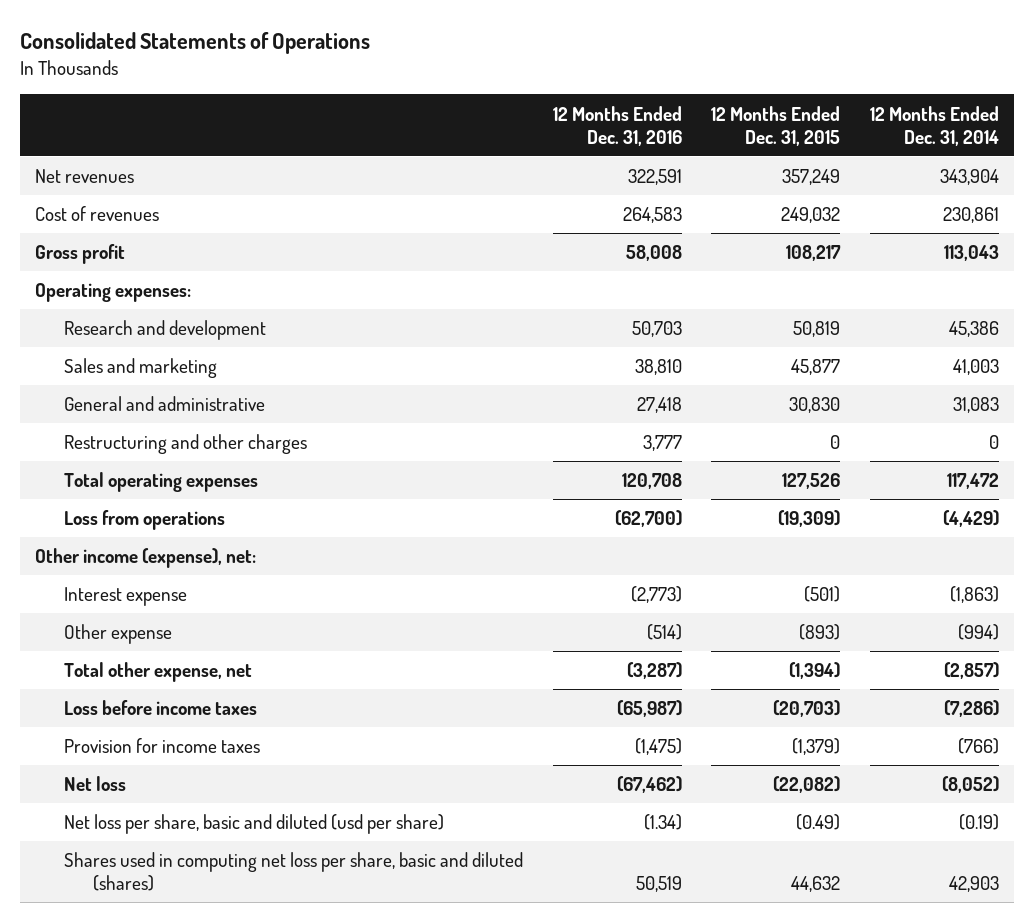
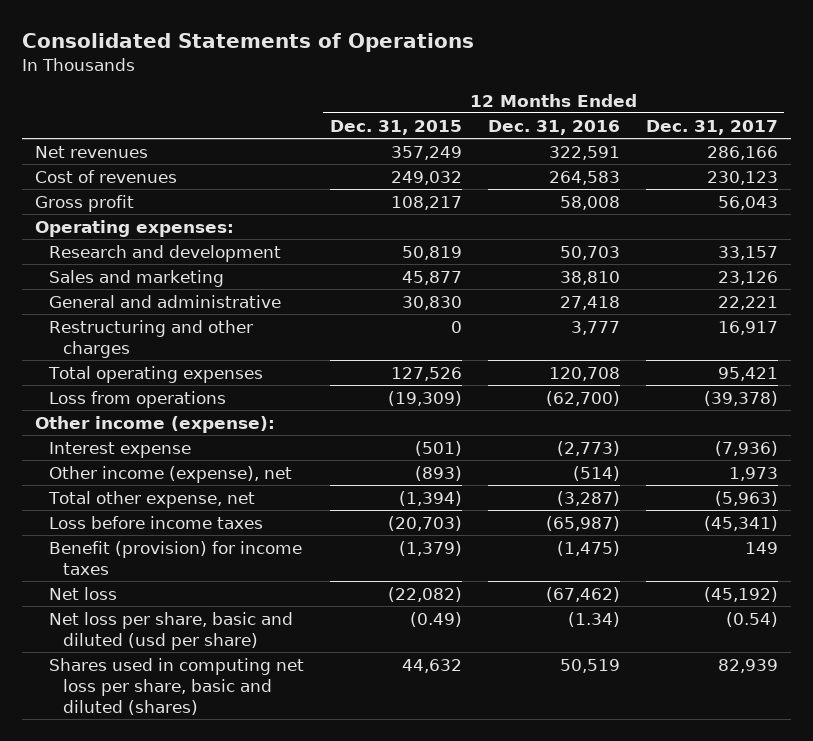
[870,105,1000,146] 12 Months Ended Dec. 31, 2014 -> none
none -> [645,119,778,135] Dec. 31, 2017
[34,548,256,569] Other income (expense), net: -> [34,415,275,433] Other income (expense):
[63,624,172,645] Other expense -> [48,465,292,483] Other income (expense), net
[63,738,260,754] Provision for income taxes -> [48,540,302,575] Benefit (provision) for income taxes

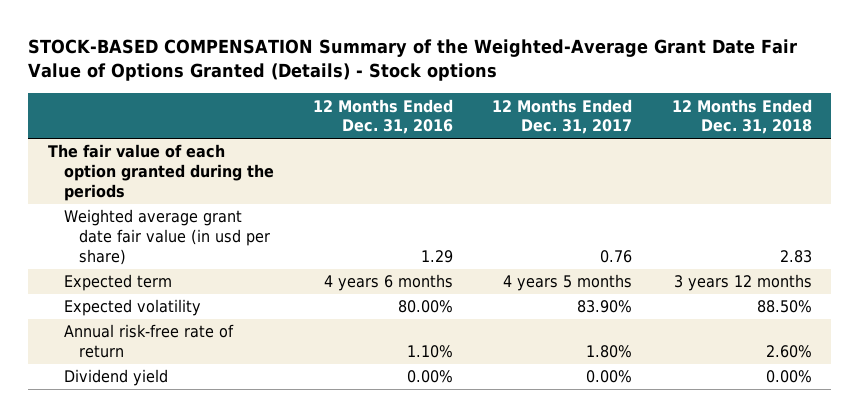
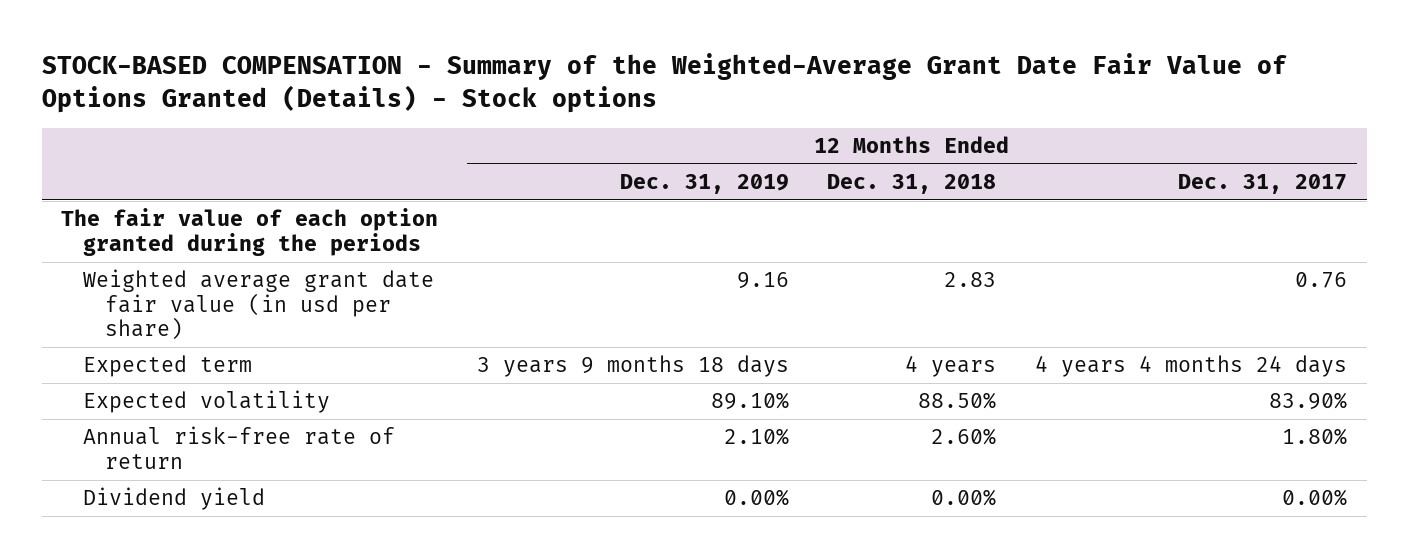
[28,38,798,82] STOCK-BASED COMPENSATION Summary of the Weighted-Average Grant Date Fair Value of Options Granted (Details) - Stock options -> [41,53,1287,113] STOCK-BASED COMPENSATION - Summary of the Weighted-Average Grant Date Fair Value of Options Granted (Details) - Stock options
[312,98,453,135] 12 Months Ended Dec. 31, 2016 -> none
none -> [619,174,789,195] Dec. 31, 2019
[503,274,633,292] 4 years 5 months -> [1035,355,1348,378] 4 years 4 months 24 days
[673,274,812,292] 3 years 12 months -> [905,355,997,378] 4 years

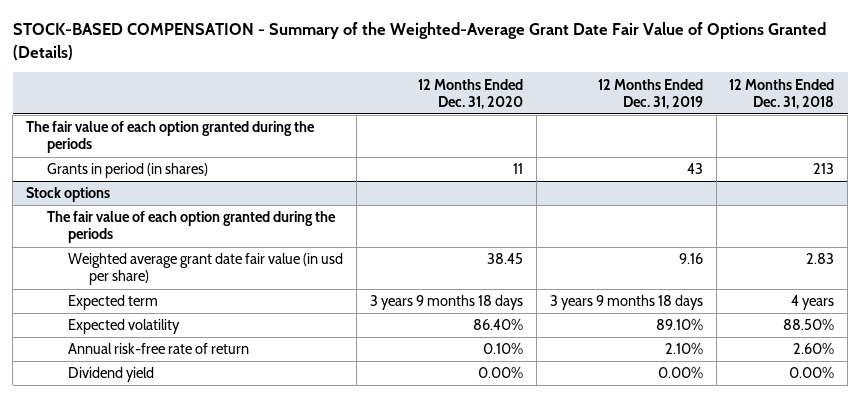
[41,53,1287,113] STOCK-BASED COMPENSATION - Summary of the Weighted-Average Grant Date Fair Value of Options Granted (Details) - Stock options -> [12,22,826,60] STOCK-BASED COMPENSATION - Summary of the Weighted-Average Grant Date Fair Value of Options Granted (Details)
[1178,174,1348,195] Dec. 31, 2017 -> none
none -> [417,78,523,109] 12 Months Ended Dec. 31, 2020
none -> [47,163,209,179] Grants in period (in shares)
none -> [26,187,111,203] Stock options
none -> [47,211,337,244] The fair value of each option granted during the periods

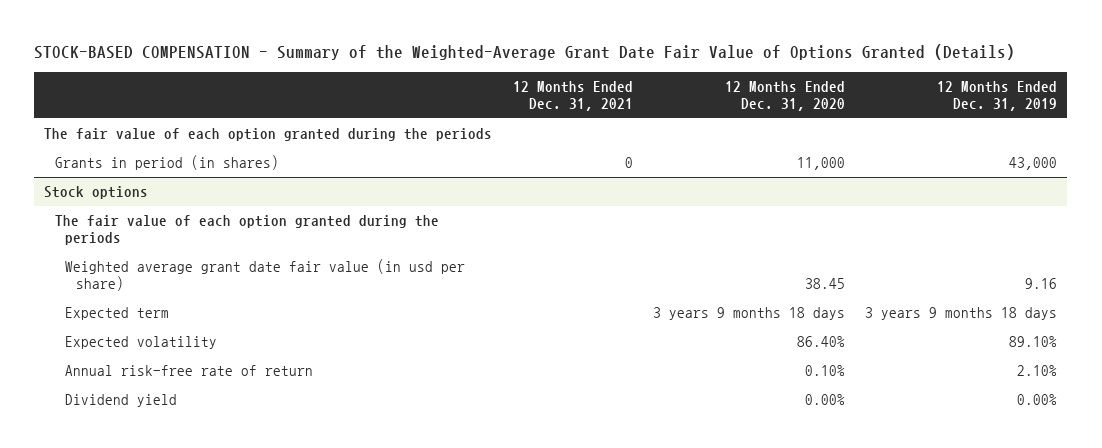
[729,78,835,109] 12 Months Ended Dec. 31, 2018 -> none
none -> [512,80,633,112] 12 Months Ended Dec. 31, 2021
[512,163,523,175] 11 -> [796,157,845,171] 11,000
[686,163,703,175] 43 -> [1009,157,1058,171] 43,000

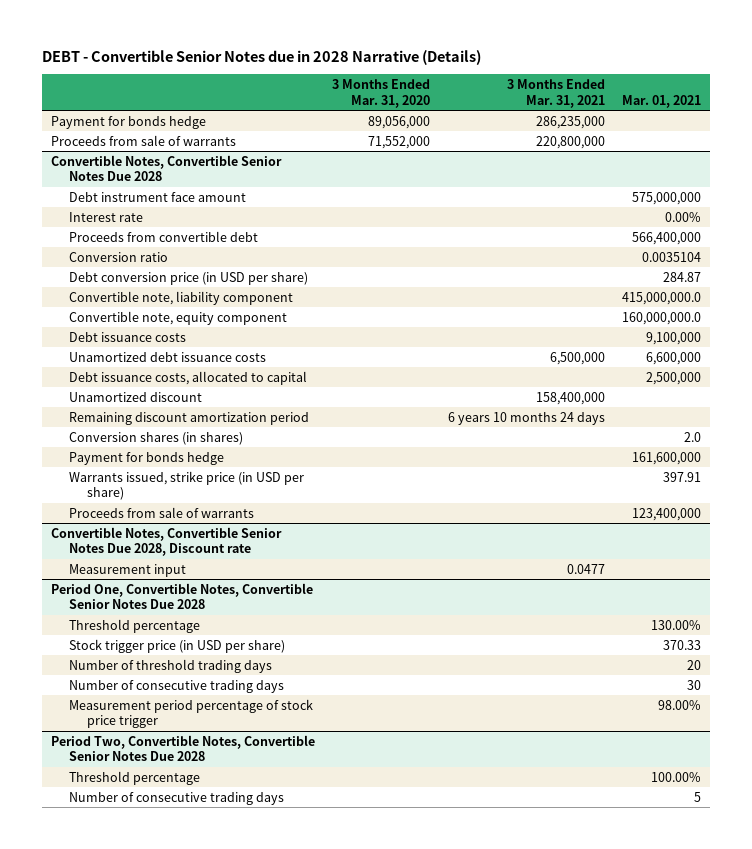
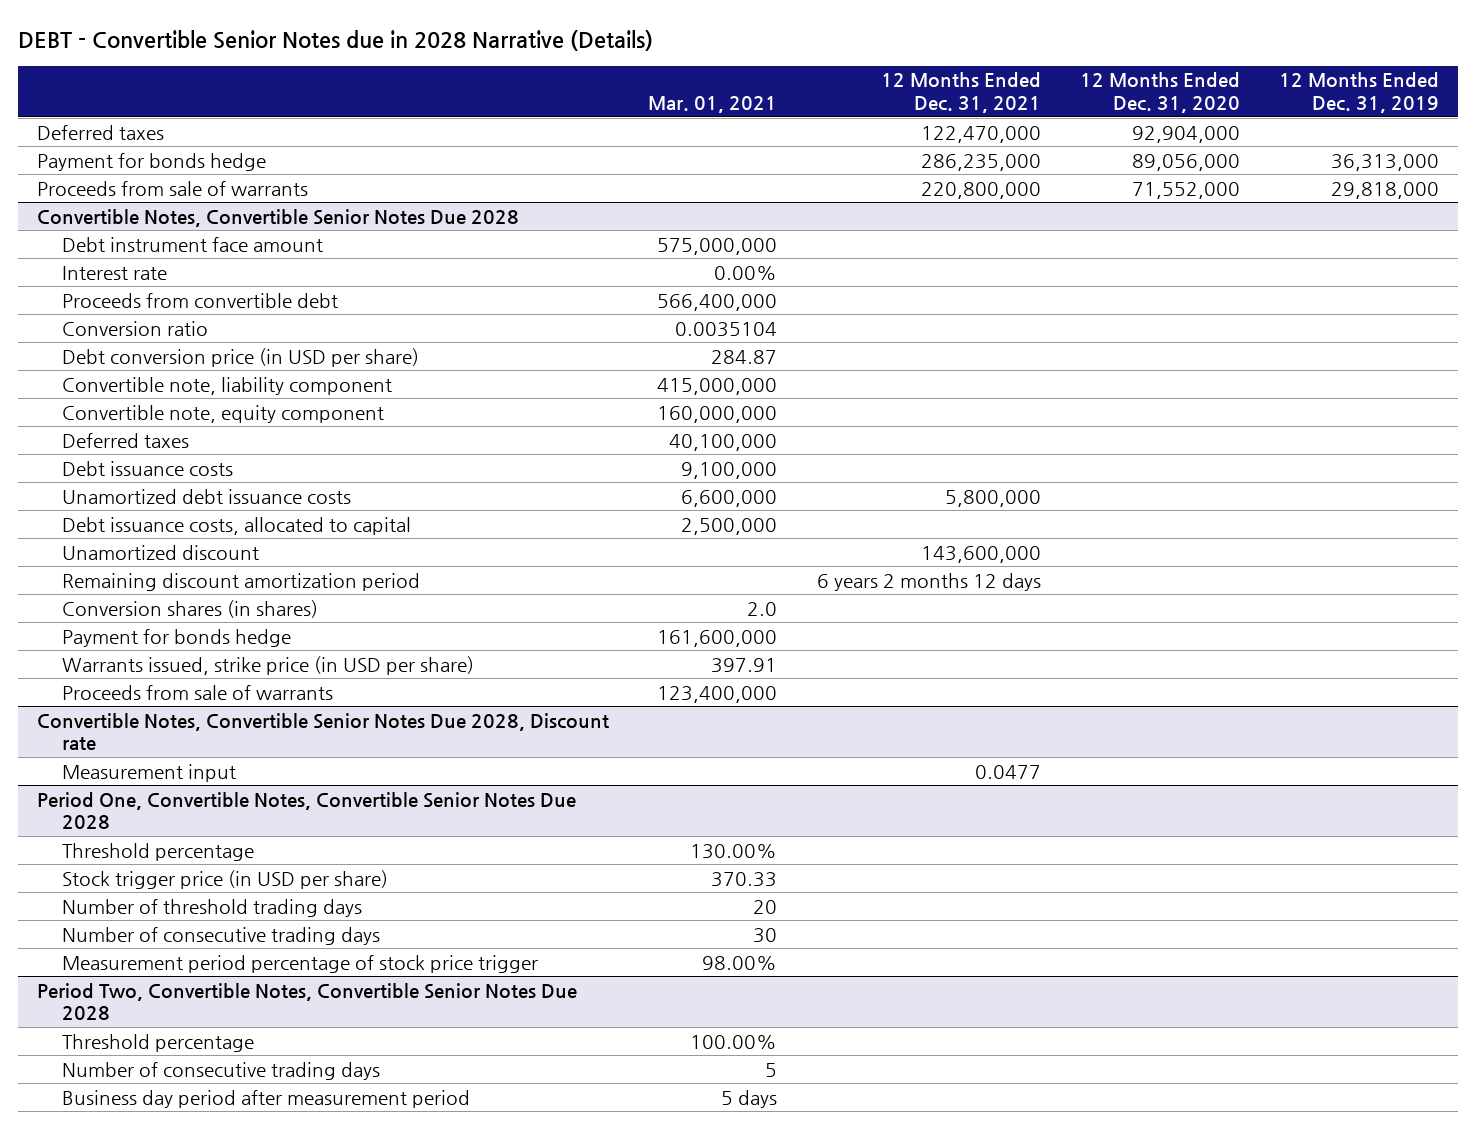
[332,79,431,108] 3 Months Ended Mar. 31, 2020 -> none
[506,79,605,108] 3 Months Ended Mar. 31, 2021 -> none
none -> [880,72,1041,114] 12 Months Ended Dec. 31, 2021
none -> [1079,72,1240,114] 12 Months Ended Dec. 31, 2020
none -> [1278,72,1439,114] 12 Months Ended Dec. 31, 2019
none -> [37,124,165,140] Deferred taxes
[621,291,701,305] 415,000,000.0 -> [657,377,778,395] 415,000,000
[621,311,701,325] 160,000,000.0 -> [657,405,778,423] 160,000,000
none -> [62,432,190,448] Deferred taxes
none -> [62,1089,471,1108] Business day period after measurement period

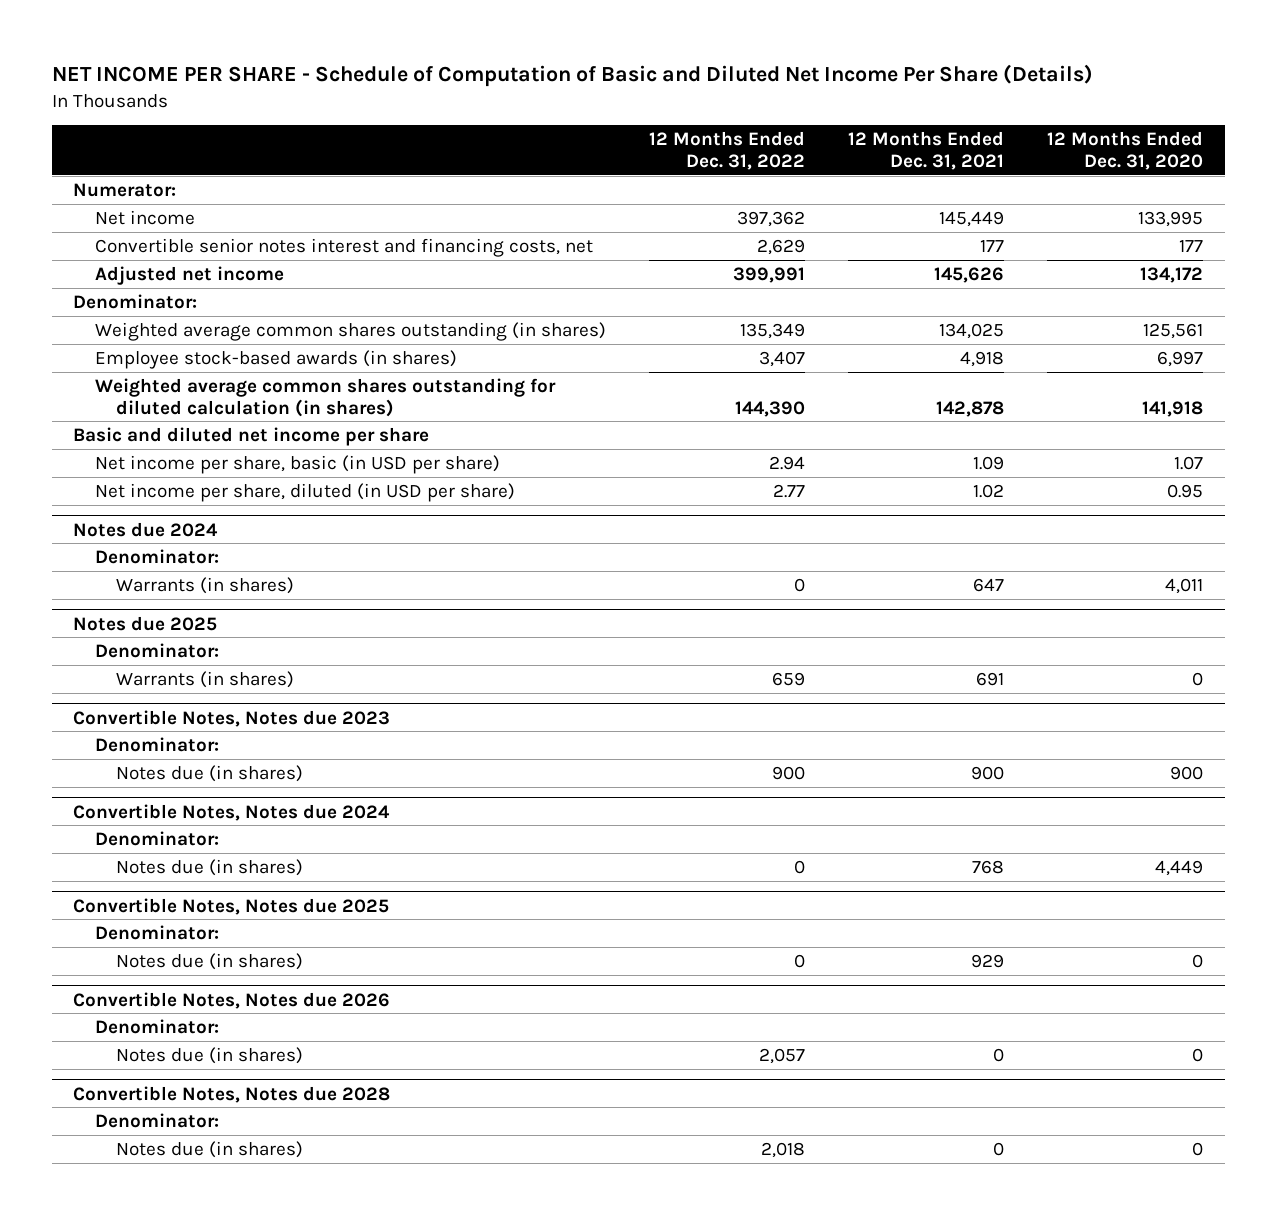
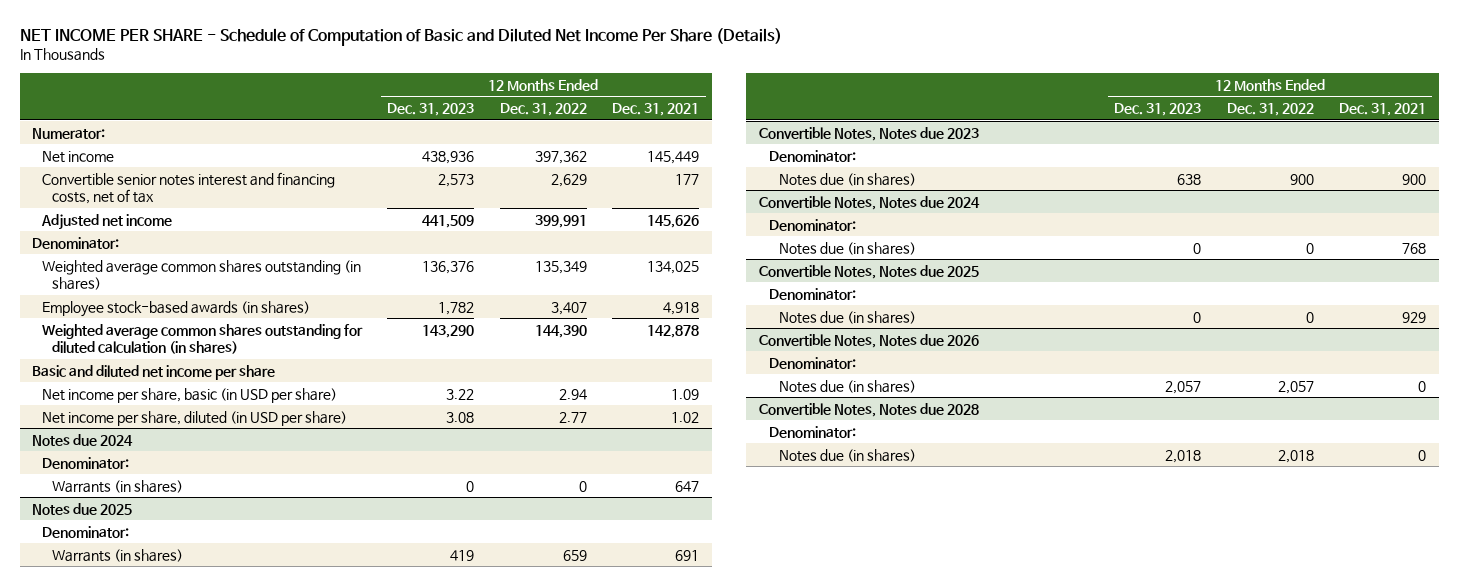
[1047,131,1204,171] 12 Months Ended Dec. 31, 2020 -> none
none -> [387,103,475,117] Dec. 31, 2023
[94,237,593,257] Convertible senior notes interest and financing costs, net -> [42,171,336,204] Convertible senior notes interest and financing costs, net of tax

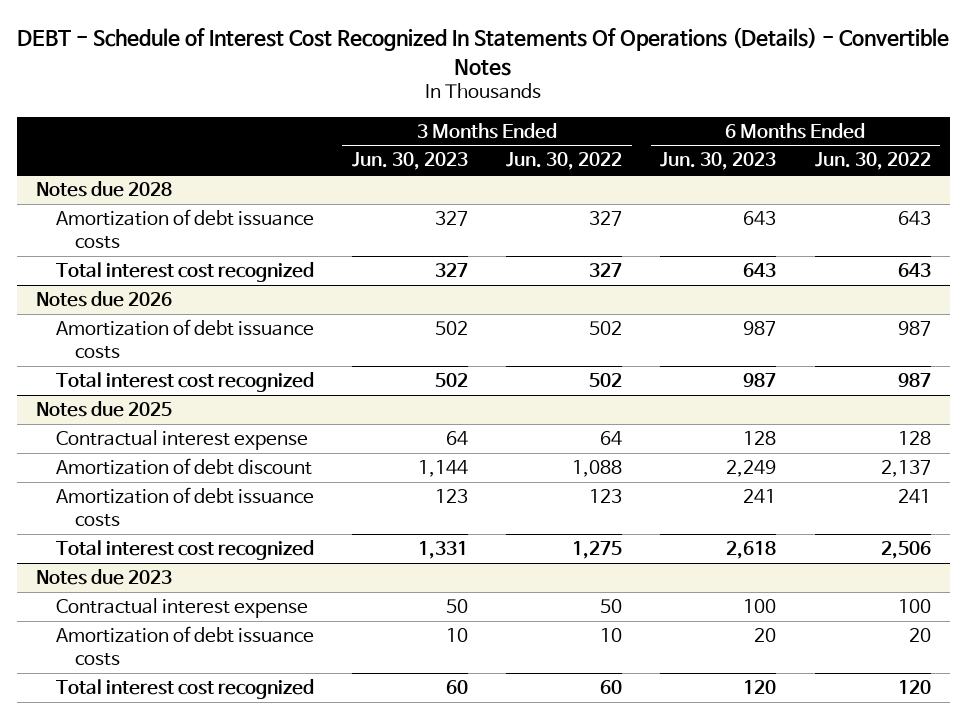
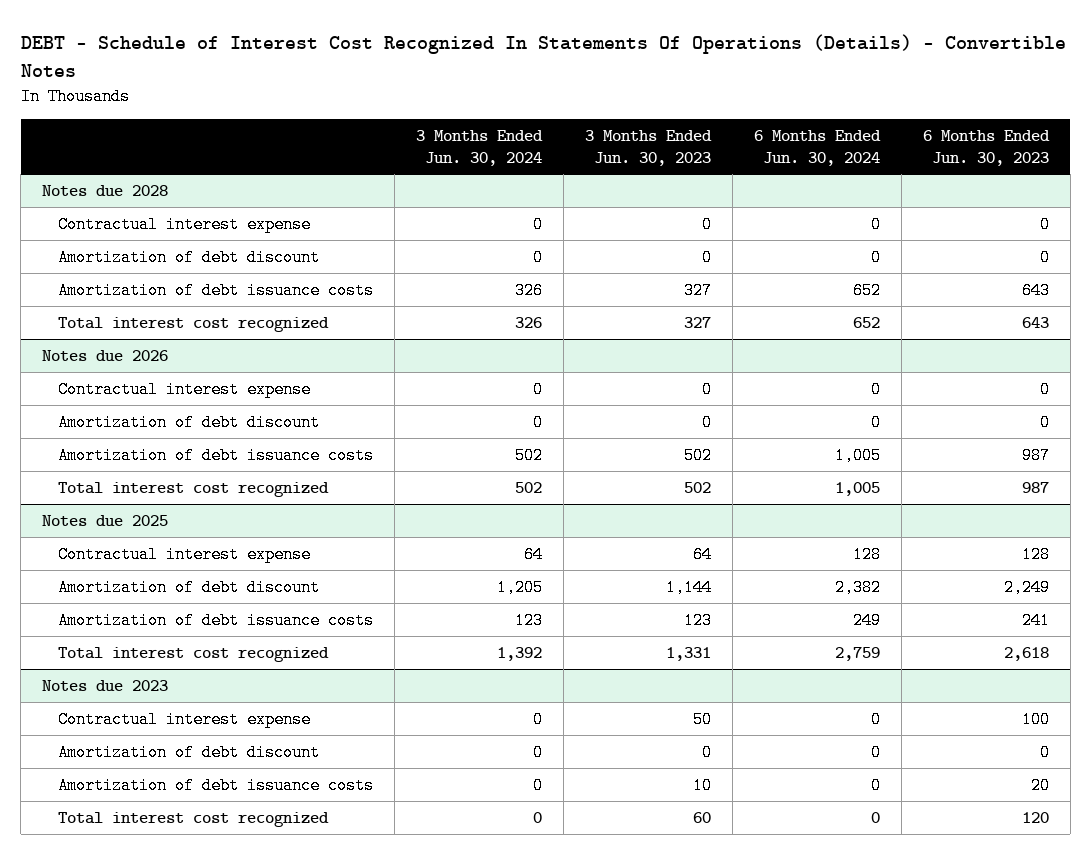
[506,152,623,171] Jun. 30, 2022 -> none
[814,152,931,171] Jun. 30, 2022 -> none
none -> [415,130,543,166] 3 Months Ended Jun. 30, 2024
none -> [753,130,881,166] 6 Months Ended Jun. 30, 2024
none -> [58,215,312,233] Contractual interest expense
none -> [58,248,321,266] Amortization of debt discount
none -> [58,380,312,398] Contractual interest expense
none -> [58,413,321,431] Amortization of debt discount
none -> [58,743,321,761] Amortization of debt discount

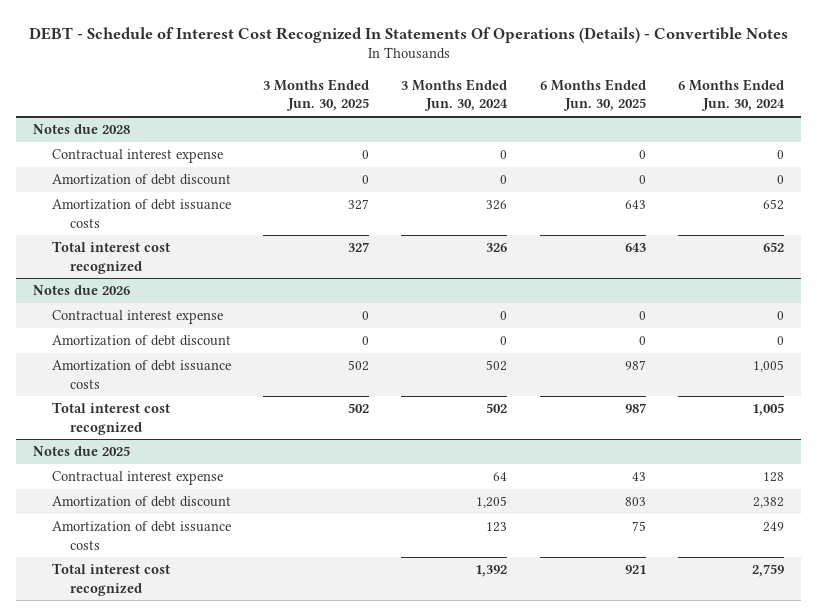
[584,130,712,166] 3 Months Ended Jun. 30, 2023 -> none
[922,130,1050,166] 6 Months Ended Jun. 30, 2023 -> none
none -> [262,78,369,112] 3 Months Ended Jun. 30, 2025
none -> [539,78,646,112] 6 Months Ended Jun. 30, 2025
[42,679,169,691] Notes due 2023 -> none
[58,710,312,728] Contractual interest expense -> none
[58,743,321,761] Amortization of debt discount -> none
[58,776,375,794] Amortization of debt issuance costs -> none
[58,811,330,827] Total interest cost recognized -> none

